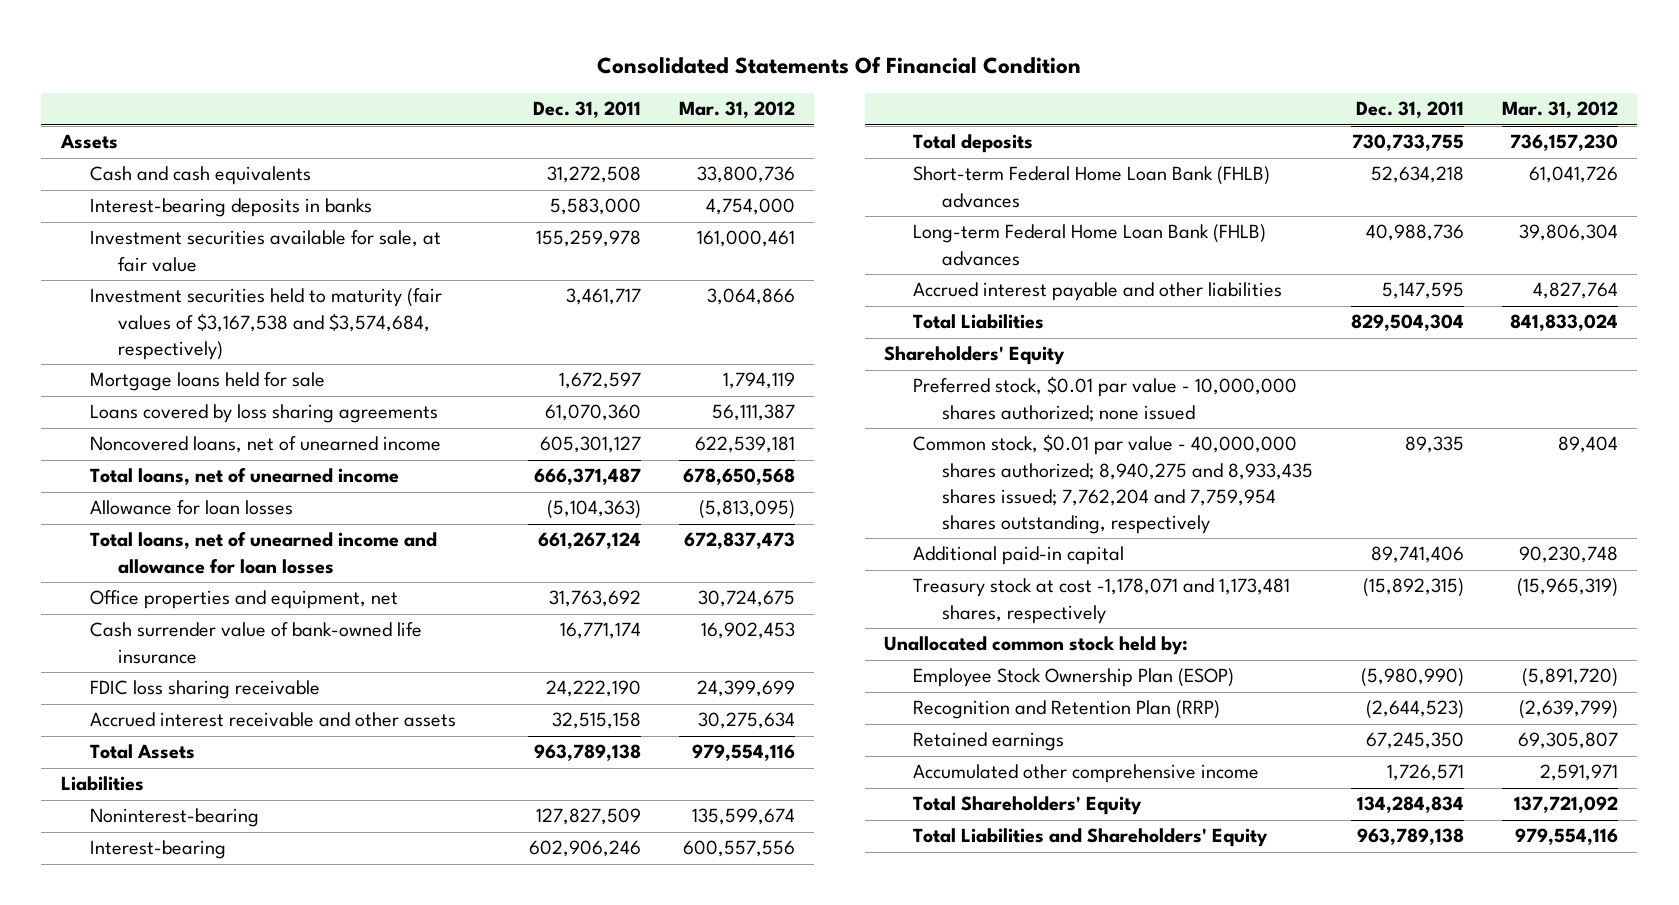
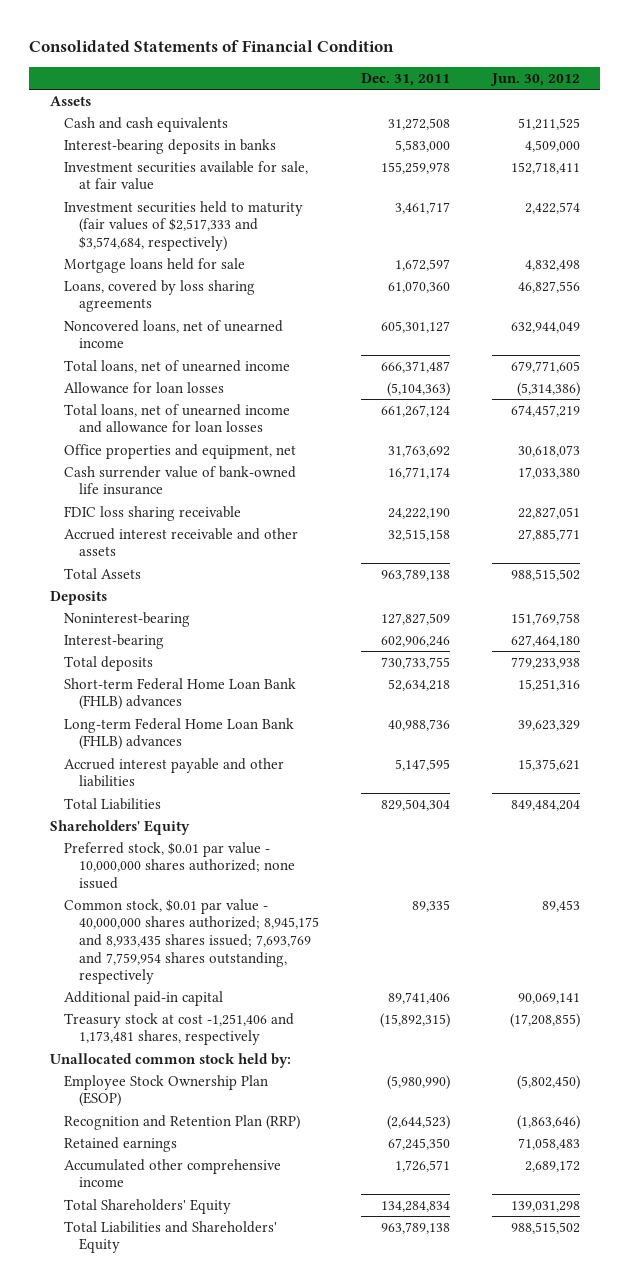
[597,55,1082,74] Consolidated Statements Of Financial Condition -> [28,39,394,52] Consolidated Statements of Financial Condition
[678,101,795,119] Mar. 31, 2012 -> none
none -> [489,72,580,86] Jun. 30, 2012
[89,288,442,360] Investment securities held to maturity (fair values of $3,167,538 and $3,574,684, respectively) -> [64,200,304,252] Investment securities held to maturity (fair values of $2,517,333 and $3,574,684, respectively)
[89,404,438,424] Loans covered by loss sharing agreements -> [64,279,256,313] Loans, covered by loss sharing agreements
[60,776,144,792] Liabilities -> none
none -> [49,590,107,605] Deposits
[912,434,1313,534] Common stock, $0.01 par value - 40,000,000 shares authorized; 8,940,275 and 8,933,435 shares issued; 7,762,204 and 7,759,954 shares outstanding, respectively -> [64,898,320,985] Common stock, $0.01 par value - 40,000,000 shares authorized; 8,945,175 and 8,933,435 shares issued; 7,693,769 and 7,759,954 shares outstanding, respectively
[912,578,1290,624] Treasury stock at cost -1,178,071 and 1,173,481 shares, respectively -> [64,1012,295,1046] Treasury stock at cost -1,251,406 and 1,173,481 shares, respectively

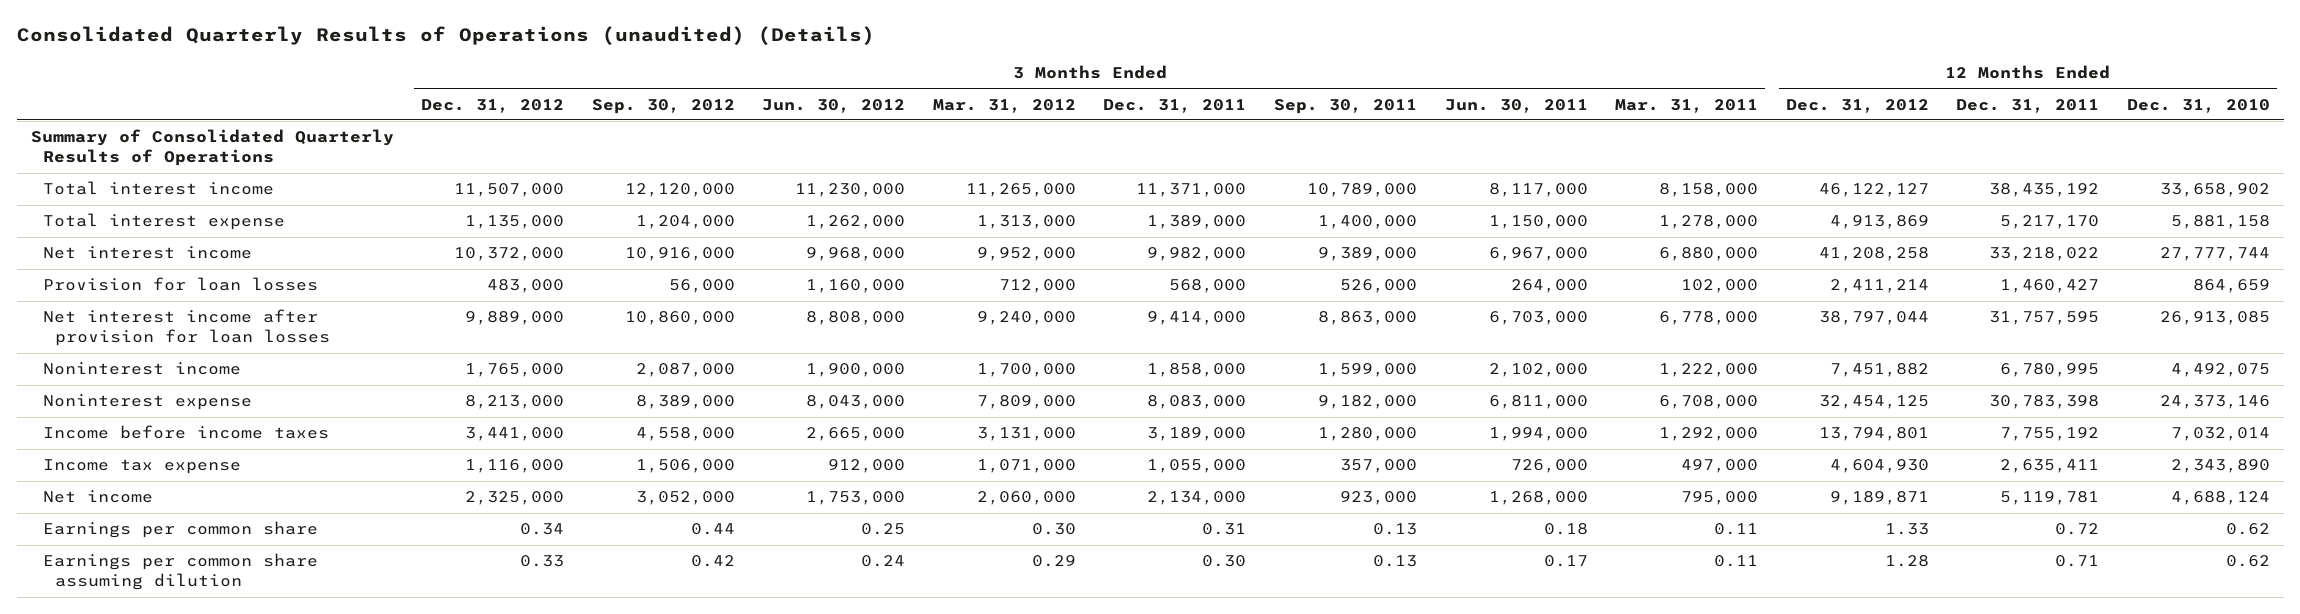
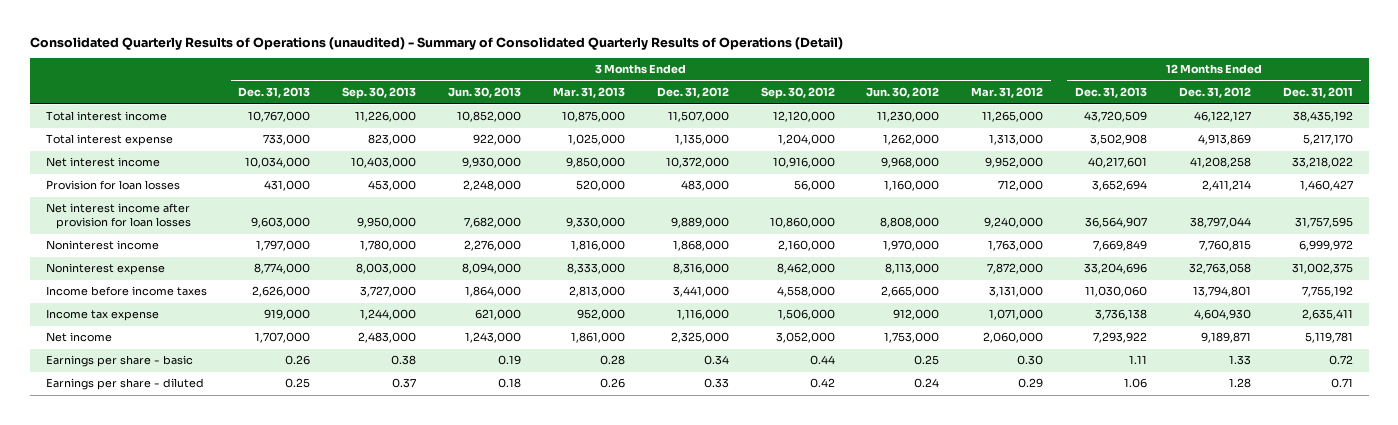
[16,26,875,46] Consolidated Quarterly Results of Operations (unaudited) (Details) -> [29,36,843,50] Consolidated Quarterly Results of Operations (unaudited) - Summary of Consolidated Quarterly Results of Operations (Detail)
[1103,98,1247,113] Dec. 31, 2011 -> none
[1273,98,1417,114] Sep. 30, 2011 -> none
[1444,98,1588,113] Jun. 30, 2011 -> none
[1615,98,1759,113] Mar. 31, 2011 -> none
[2126,98,2270,113] Dec. 31, 2010 -> none
none -> [238,87,311,99] Dec. 31, 2013
none -> [342,87,417,100] Sep. 30, 2013
none -> [448,87,522,99] Jun. 30, 2013
none -> [552,87,625,99] Mar. 31, 2013
none -> [1075,87,1148,99] Dec. 31, 2013
[30,129,394,167] Summary of Consolidated Quarterly Results of Operations -> none
[465,363,565,378] 1,765,000 -> [672,240,729,252] 1,868,000
[635,363,735,378] 2,087,000 -> [777,240,835,252] 2,160,000
[806,363,906,378] 1,900,000 -> [883,240,940,252] 1,970,000
[976,363,1076,378] 1,700,000 -> [988,240,1044,252] 1,763,000
[1829,363,1929,378] 7,451,882 -> [1198,240,1251,252] 7,760,815
[2000,363,2100,378] 6,780,995 -> [1298,240,1353,252] 6,999,972
[465,395,565,410] 8,213,000 -> [672,263,729,275] 8,316,000
[635,395,735,410] 8,389,000 -> [776,263,835,275] 8,462,000
[806,395,906,410] 8,043,000 -> [885,263,940,275] 8,113,000
[976,395,1076,410] 7,809,000 -> [987,263,1044,275] 7,872,000
[1818,395,1929,410] 32,454,125 -> [1188,263,1251,275] 32,763,058
[1989,395,2100,410] 30,783,398 -> [1291,263,1353,275] 31,002,375
[42,521,318,539] Earnings per common share -> [45,355,193,368] Earnings per share - basic
[42,553,318,591] Earnings per common share assuming dilution -> [45,378,204,391] Earnings per share - diluted

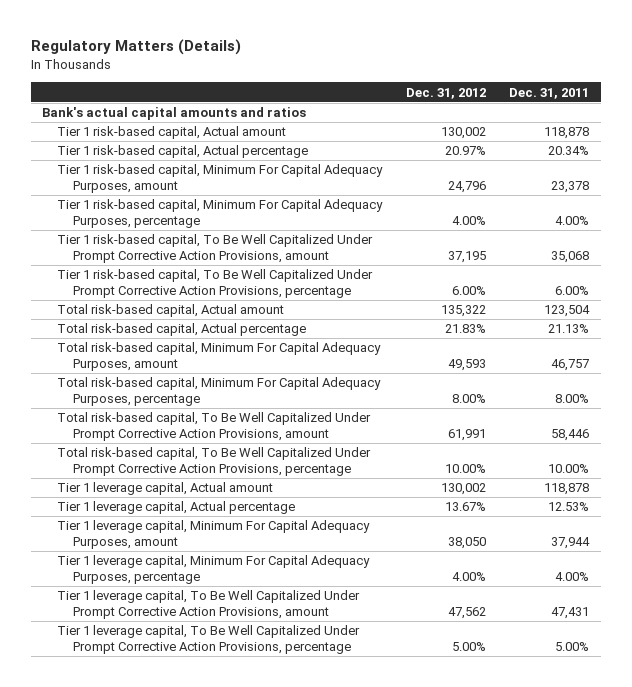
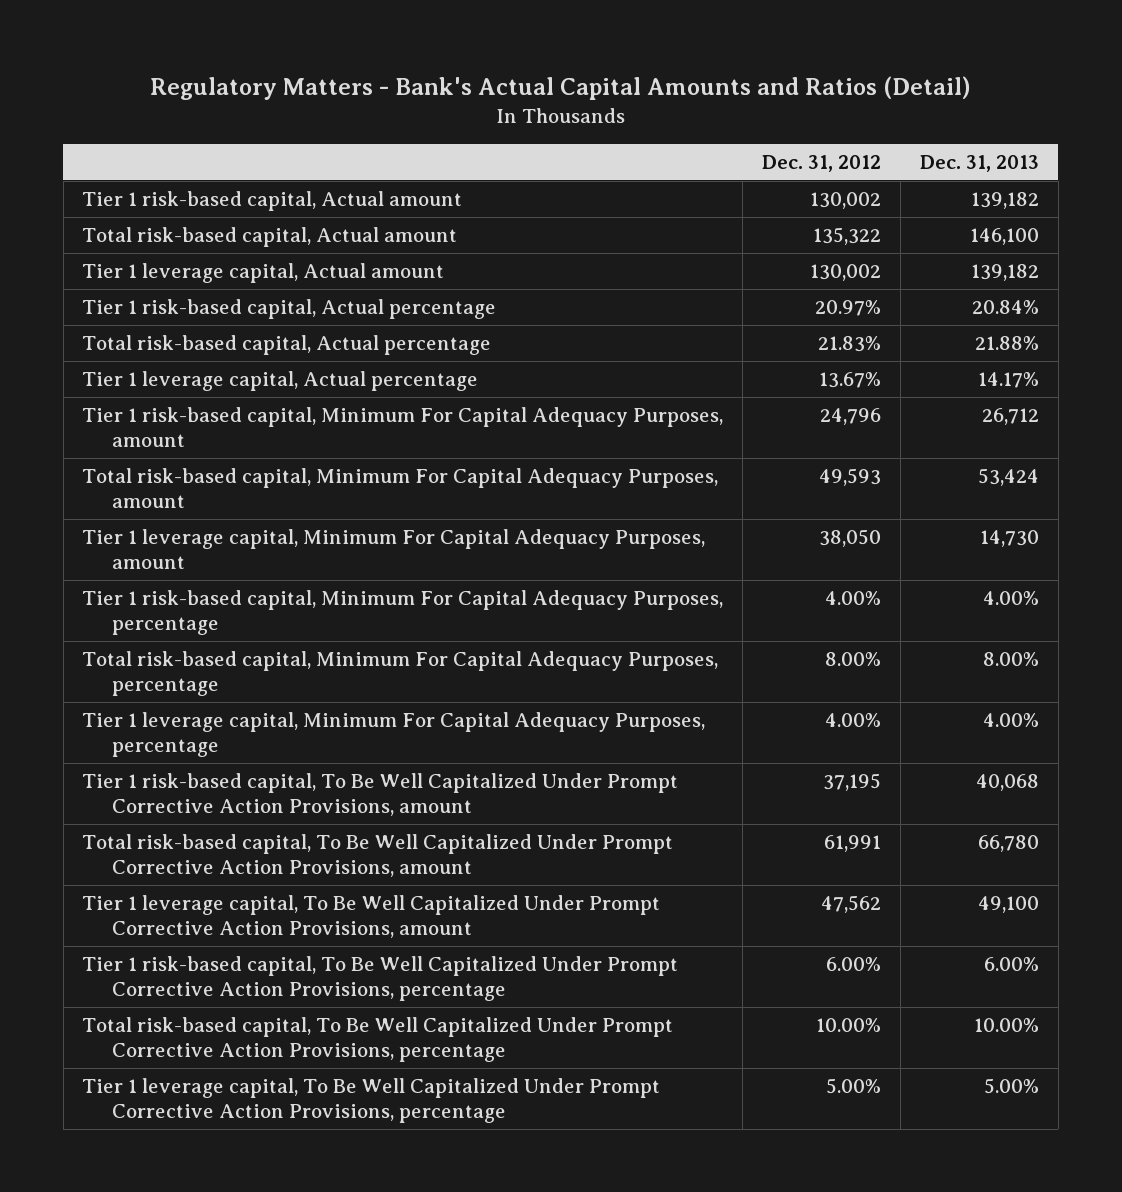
[30,39,241,56] Regulatory Matters (Details) -> [149,76,971,101] Regulatory Matters - Bank's Actual Capital Amounts and Ratios (Detail)
[509,87,590,99] Dec. 31, 2011 -> none
none -> [920,154,1040,172] Dec. 31, 2013
[42,107,307,121] Bank's actual capital amounts and ratios -> none
[57,145,309,159] Tier 1 risk-based capital, Actual percentage -> [82,299,497,320] Tier 1 risk-based capital, Actual percentage
[57,323,307,337] Total risk-based capital, Actual percentage -> [82,335,492,356] Total risk-based capital, Actual percentage
[57,164,384,194] Tier 1 risk-based capital, Minimum For Capital Adequacy Purposes, amount -> [82,407,724,448] Tier 1 risk-based capital, Minimum For Capital Adequacy Purposes, amount
[57,342,382,372] Total risk-based capital, Minimum For Capital Adequacy Purposes, amount -> [82,468,719,509] Total risk-based capital, Minimum For Capital Adequacy Purposes, amount
[57,199,384,229] Tier 1 risk-based capital, Minimum For Capital Adequacy Purposes, percentage -> [82,590,724,636] Tier 1 risk-based capital, Minimum For Capital Adequacy Purposes, percentage
[57,377,382,407] Total risk-based capital, Minimum For Capital Adequacy Purposes, percentage -> [82,651,719,697] Total risk-based capital, Minimum For Capital Adequacy Purposes, percentage
[57,234,374,264] Tier 1 risk-based capital, To Be Well Capitalized Under Prompt Corrective Action Provisions, amount -> [82,773,679,817] Tier 1 risk-based capital, To Be Well Capitalized Under Prompt Corrective Action Provisions, amount
[57,412,372,442] Total risk-based capital, To Be Well Capitalized Under Prompt Corrective Action Provisions, amount -> [82,834,674,878] Total risk-based capital, To Be Well Capitalized Under Prompt Corrective Action Provisions, amount
[57,269,374,299] Tier 1 risk-based capital, To Be Well Capitalized Under Prompt Corrective Action Provisions, percentage -> [82,956,679,1002] Tier 1 risk-based capital, To Be Well Capitalized Under Prompt Corrective Action Provisions, percentage
[57,447,372,477] Total risk-based capital, To Be Well Capitalized Under Prompt Corrective Action Provisions, percentage -> [82,1017,674,1063] Total risk-based capital, To Be Well Capitalized Under Prompt Corrective Action Provisions, percentage

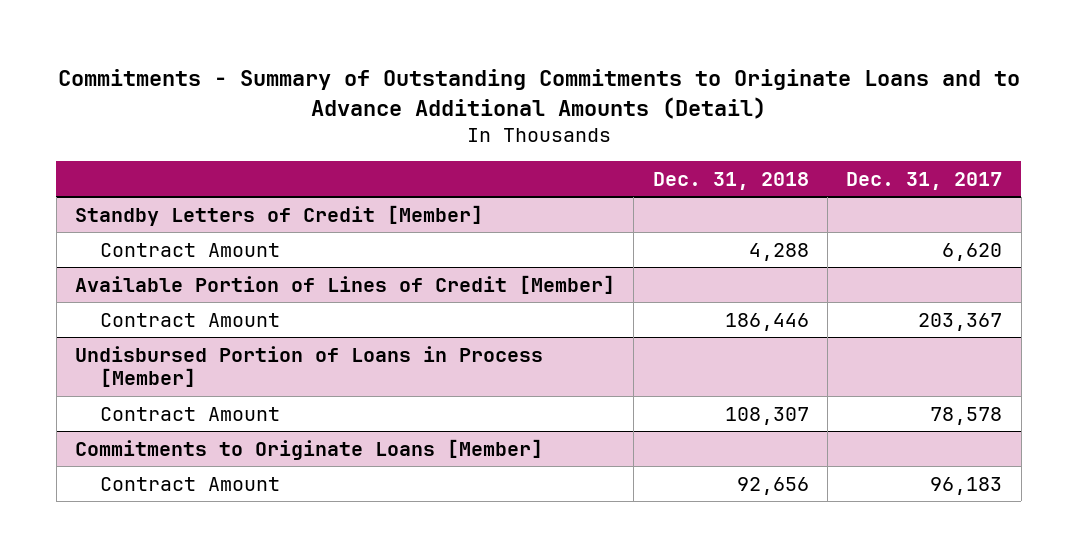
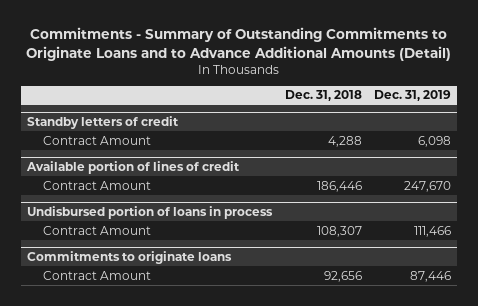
[846,171,1003,190] Dec. 31, 2017 -> none
none -> [373,90,451,102] Dec. 31, 2019
[74,204,483,226] Standby Letters of Credit [Member] -> [27,115,180,129] Standby letters of credit
[74,274,615,294] Available Portion of Lines of Credit [Member] -> [26,160,241,174] Available portion of lines of credit
[74,345,543,388] Undisbursed Portion of Loans in Process [Member] -> [27,205,274,219] Undisbursed portion of loans in process
[74,438,543,460] Commitments to Originate Loans [Member] -> [27,250,233,264] Commitments to originate loans

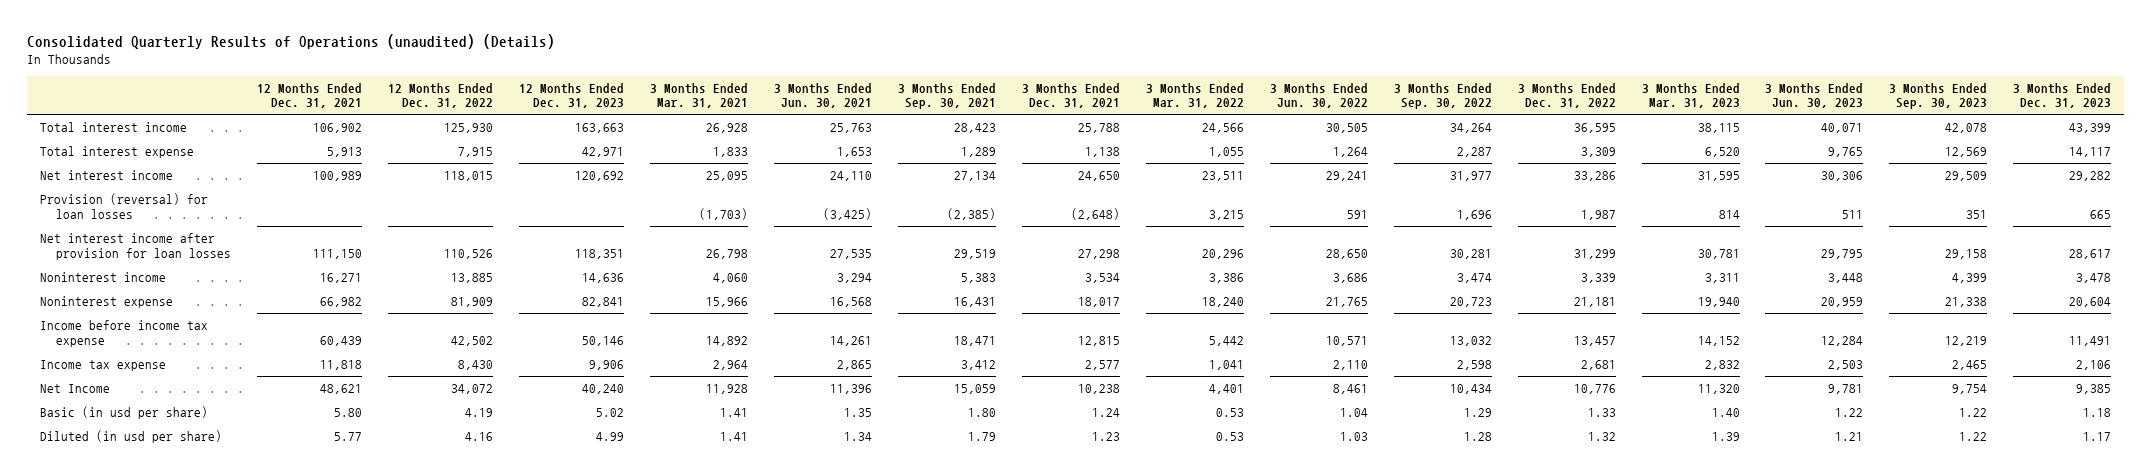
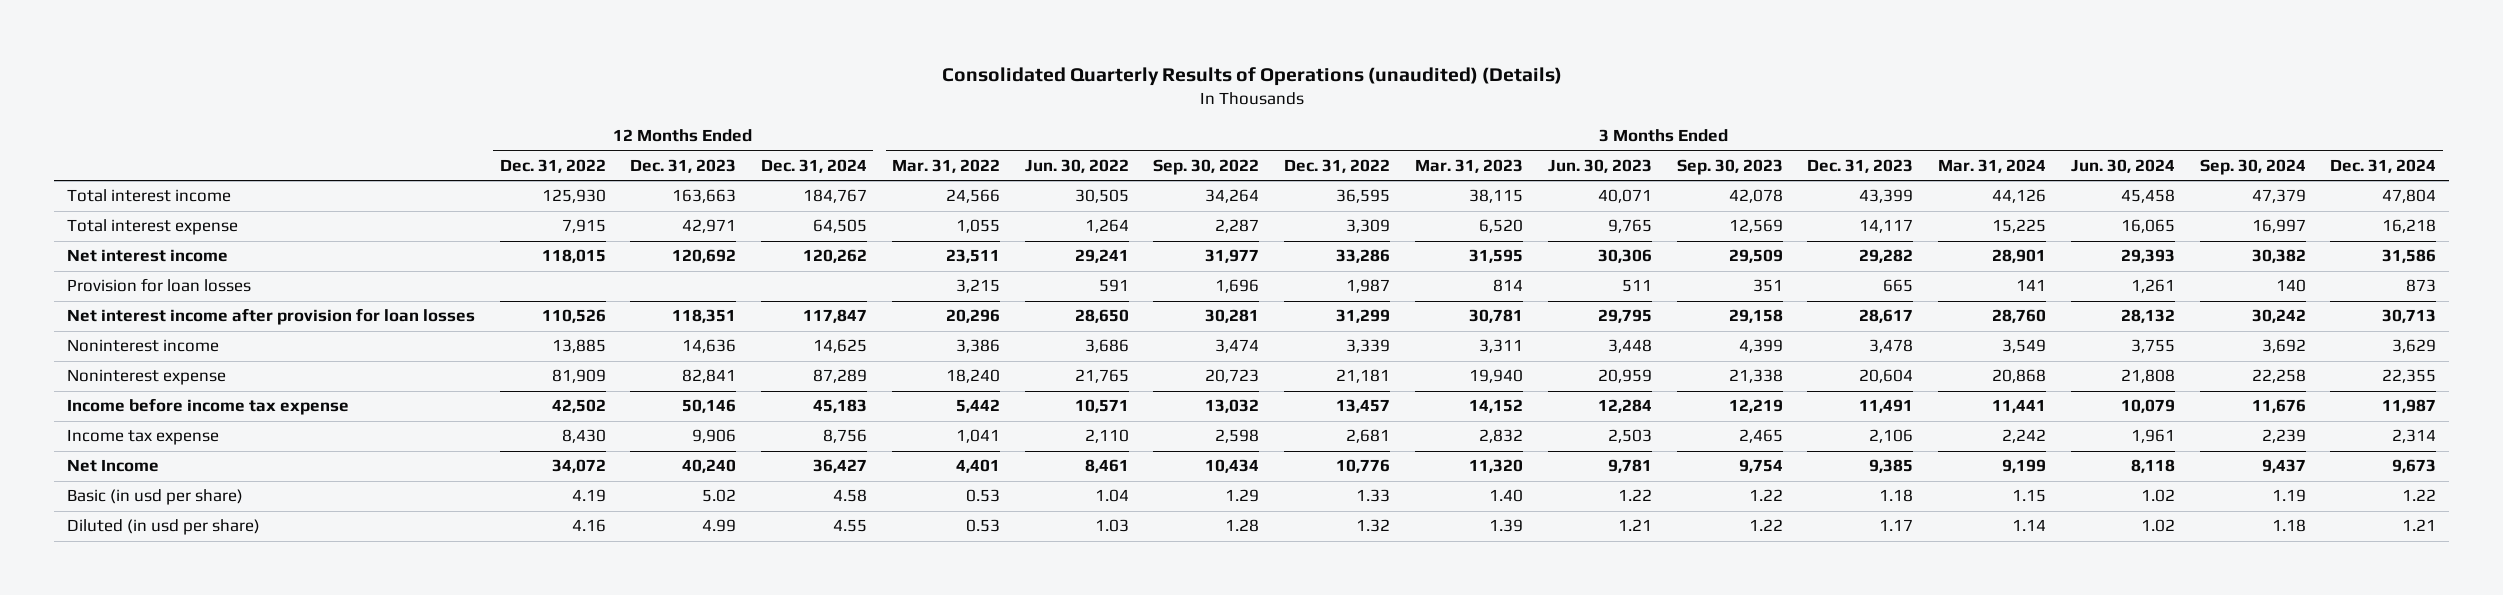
[257,82,363,109] 12 Months Ended Dec. 31, 2021 -> none
[650,82,749,109] 3 Months Ended Mar. 31, 2021 -> none
[774,82,873,109] 3 Months Ended Jun. 30, 2021 -> none
[897,82,996,110] 3 Months Ended Sep. 30, 2021 -> none
[1021,82,1120,109] 3 Months Ended Dec. 31, 2021 -> none
none -> [761,158,868,173] Dec. 31, 2024
none -> [1938,158,2047,173] Mar. 31, 2024
none -> [2070,158,2175,173] Jun. 30, 2024
none -> [2199,158,2306,175] Sep. 30, 2024
none -> [2330,158,2437,173] Dec. 31, 2024
[39,193,208,219] Provision (reversal) for loan losses -> [66,278,251,293] Provision for loan losses

